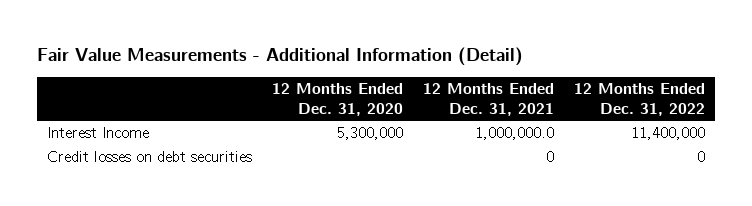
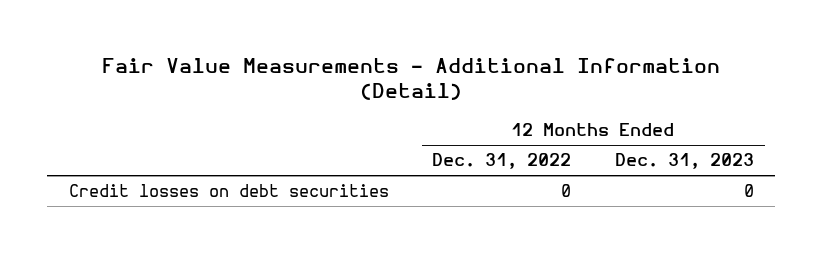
[271,83,403,116] 12 Months Ended Dec. 31, 2020 -> none
[422,83,554,116] 12 Months Ended Dec. 31, 2021 -> none
none -> [614,153,754,170] Dec. 31, 2023
[46,127,149,139] Interest Income -> none

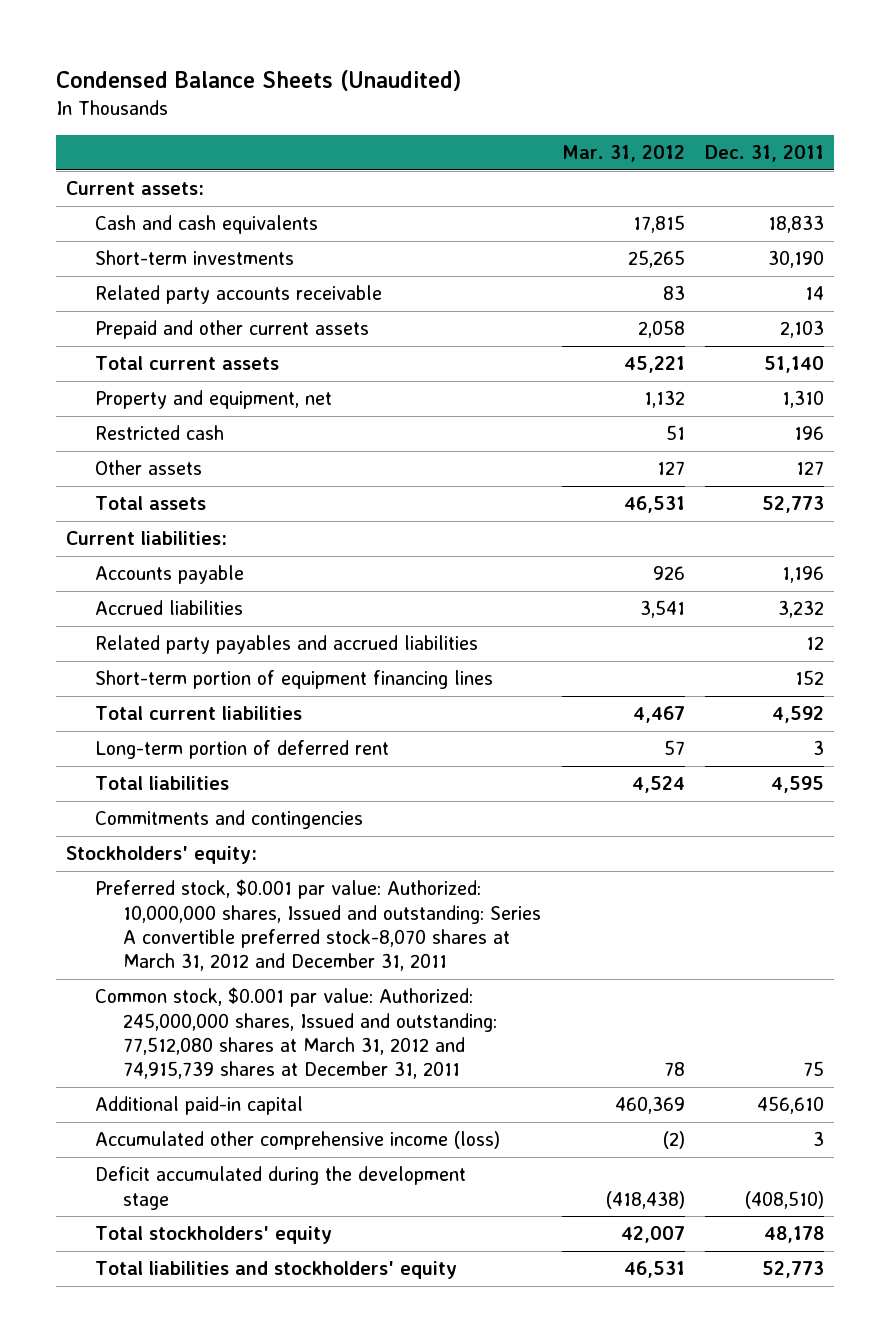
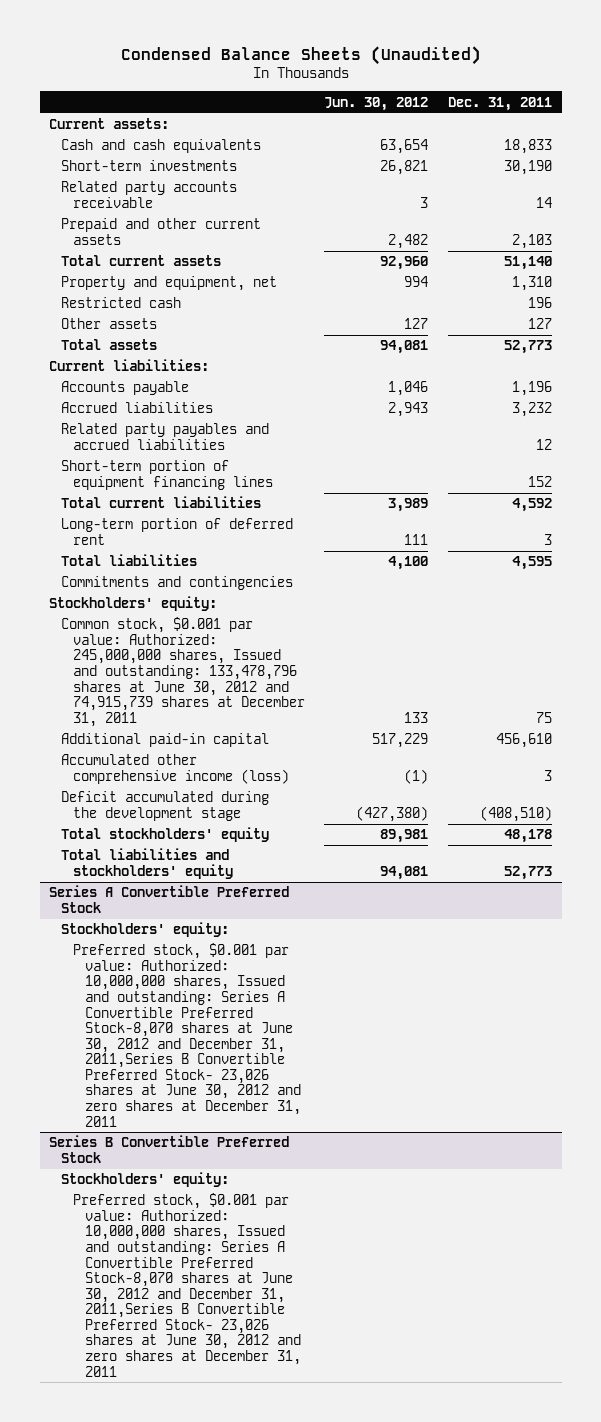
[561,145,685,163] Mar. 31, 2012 -> none
none -> [324,96,429,111] Jun. 30, 2012
[94,879,542,972] Preferred stock, $0.001 par value: Authorized: 10,000,000 shares, Issued and outstanding: Series A convertible preferred stock-8,070 shares at March 31, 2012 and December 31, 2011 -> none
[94,987,498,1080] Common stock, $0.001 par value: Authorized: 245,000,000 shares, Issued and outstanding: 77,512,080 shares at March 31, 2012 and 74,915,739 shares at December 31, 2011 -> [61,617,306,727] Common stock, $0.001 par value: Authorized: 245,000,000 shares, Issued and outstanding: 133,478,796 shares at June 30, 2012 and 74,915,739 shares at December 31, 2011
none -> [49,885,290,913] Series A Convertible Preferred Stock
none -> [61,922,230,938] Stockholders' equity:
none -> [73,943,301,1127] Preferred stock, $0.001 par value: Authorized: 10,000,000 shares, Issued and outstanding: Series A Convertible Preferred Stock-8,070 shares at June 30, 2012 and December 31, 2011,Series B Convertible Preferred Stock- 23,026 shares at June 30, 2012 and zero shares at December 31, 2011
none -> [49,1135,290,1163] Series B Convertible Preferred Stock
none -> [61,1172,230,1188] Stockholders' equity:
none -> [73,1193,301,1377] Preferred stock, $0.001 par value: Authorized: 10,000,000 shares, Issued and outstanding: Series A Convertible Preferred Stock-8,070 shares at June 30, 2012 and December 31, 2011,Series B Convertible Preferred Stock- 23,026 shares at June 30, 2012 and zero shares at December 31, 2011

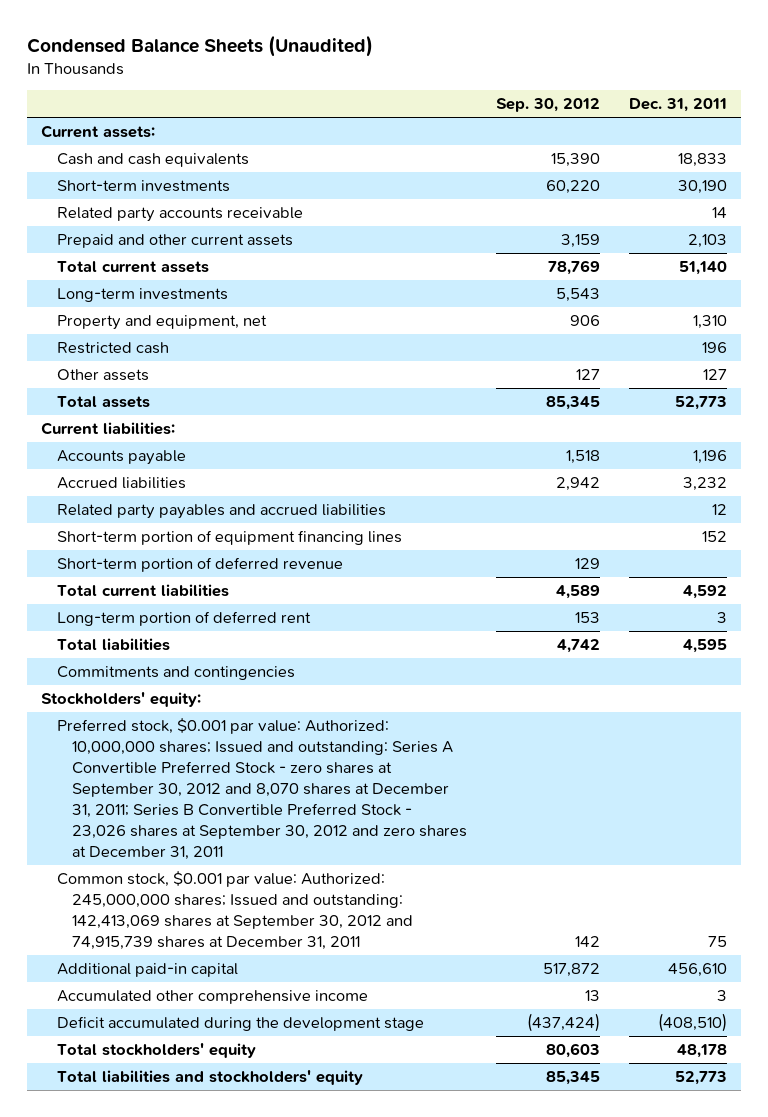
[324,96,429,111] Jun. 30, 2012 -> none
none -> [496,98,601,113] Sep. 30, 2012
none -> [56,288,228,303] Long-term investments
none -> [56,557,343,573] Short-term portion of deferred revenue
none -> [56,718,468,861] Preferred stock, $0.001 par value: Authorized: 10,000,000 shares; Issued and outstanding: Series A Convertible Preferred Stock - zero shares at September 30, 2012 and 8,070 shares at December 31, 2011; Series B Convertible Preferred Stock - 23,026 shares at September 30, 2012 and zero shares at December 31, 2011
[61,617,306,727] Common stock, $0.001 par value: Authorized: 245,000,000 shares, Issued and outstanding: 133,478,796 shares at June 30, 2012 and 74,915,739 shares at December 31, 2011 -> [56,871,414,951] Common stock, $0.001 par value: Authorized: 245,000,000 shares; Issued and outstanding: 142,413,069 shares at September 30, 2012 and 74,915,739 shares at December 31, 2011
[61,754,290,784] Accumulated other comprehensive income (loss) -> [56,990,368,1005] Accumulated other comprehensive income
[49,885,290,913] Series A Convertible Preferred Stock -> none
[61,922,230,938] Stockholders' equity: -> none
[73,943,301,1127] Preferred stock, $0.001 par value: Authorized: 10,000,000 shares, Issued and outstanding: Series A Convertible Preferred Stock-8,070 shares at June 30, 2012 and December 31, 2011,Series B Convertible Preferred Stock- 23,026 shares at June 30, 2012 and zero shares at December 31, 2011 -> none
[49,1135,290,1163] Series B Convertible Preferred Stock -> none
[61,1172,230,1188] Stockholders' equity: -> none
[73,1193,301,1377] Preferred stock, $0.001 par value: Authorized: 10,000,000 shares, Issued and outstanding: Series A Convertible Preferred Stock-8,070 shares at June 30, 2012 and December 31, 2011,Series B Convertible Preferred Stock- 23,026 shares at June 30, 2012 and zero shares at December 31, 2011 -> none

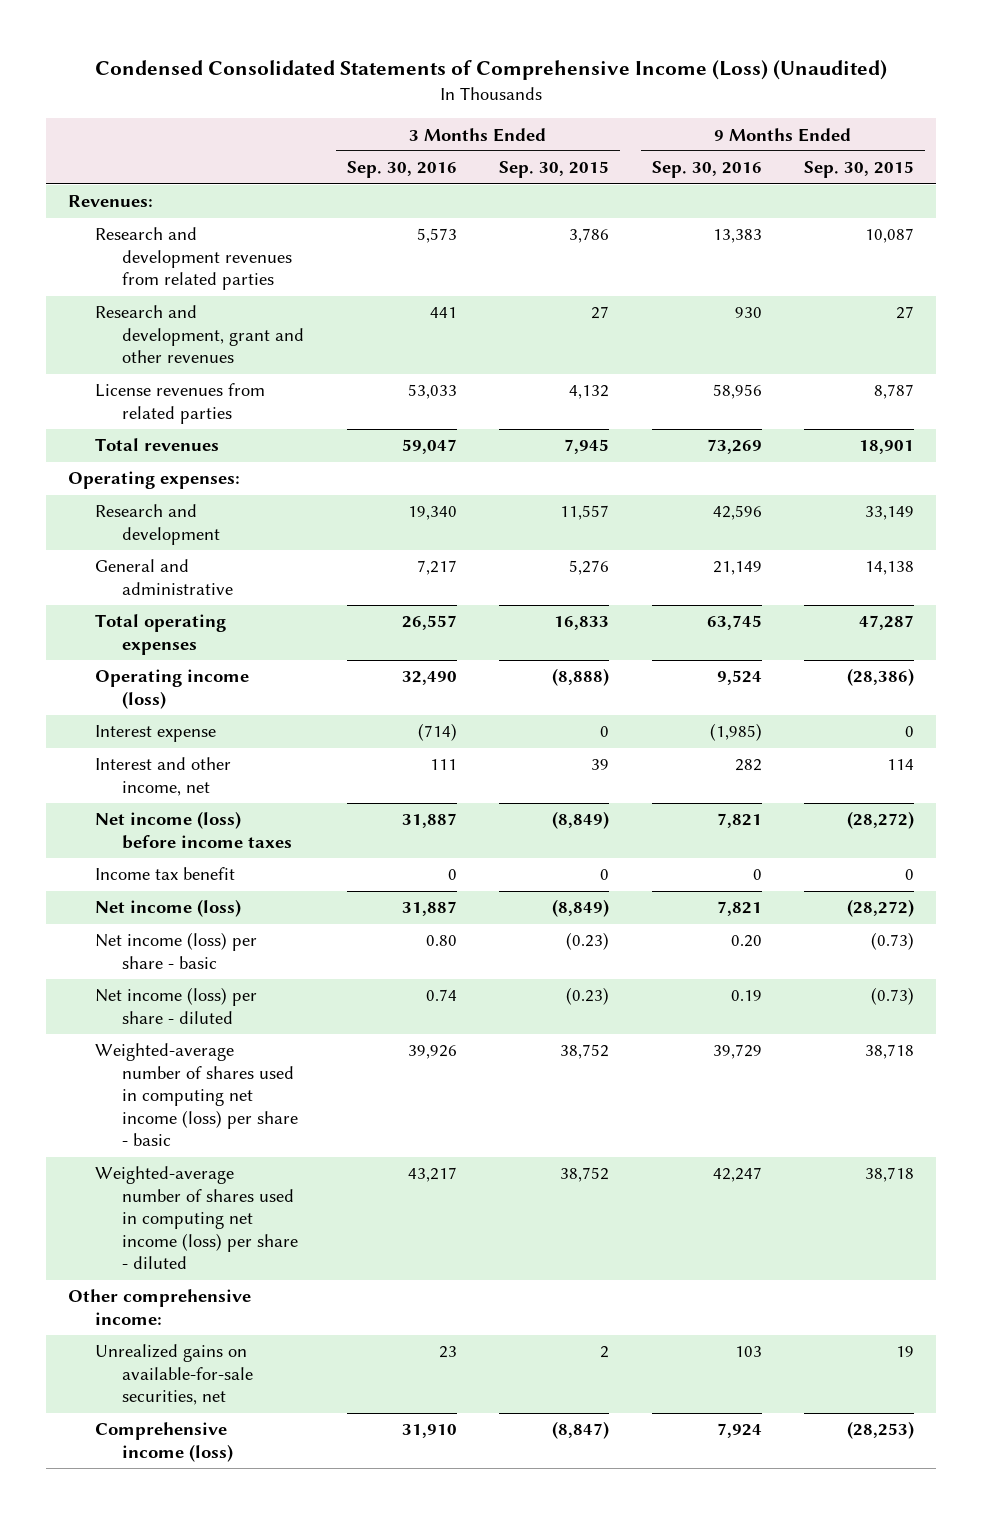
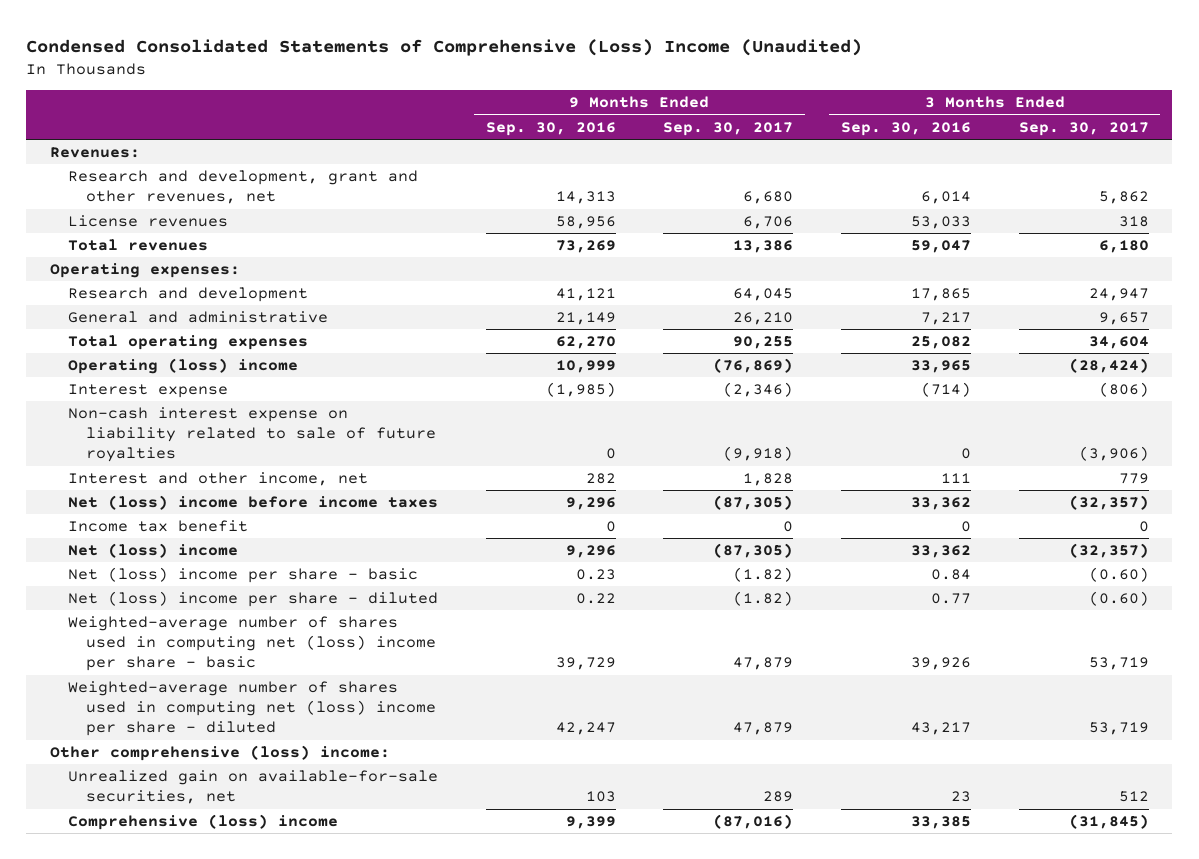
[94,59,887,80] Condensed Consolidated Statements of Comprehensive Income (Loss) (Unaudited) -> [26,38,863,56] Condensed Consolidated Statements of Comprehensive (Loss) Income (Unaudited)
[499,161,610,179] Sep. 30, 2015 -> none
[804,161,915,179] Sep. 30, 2015 -> none
none -> [663,121,794,136] Sep. 30, 2017
none -> [1018,121,1149,136] Sep. 30, 2017
[94,227,293,291] Research and development revenues from related parties -> none
[94,305,305,364] Research and development, grant and other revenues -> [67,170,418,205] Research and development, grant and other revenues, net
[429,307,457,319] 441 -> [920,191,971,205] 6,014
[734,307,762,319] 930 -> [555,191,616,205] 14,313
[94,383,265,424] License revenues from related parties -> [67,215,228,228] License revenues
[407,506,457,521] 19,340 -> [910,288,971,302] 17,865
[712,505,762,521] 42,596 -> [555,288,616,302] 41,121
[401,615,457,631] 26,557 -> [910,336,971,350] 25,082
[706,615,762,631] 63,745 -> [555,336,616,350] 62,270
[94,669,249,709] Operating income (loss) -> [67,358,298,375] Operating (loss) income
[401,671,457,686] 32,490 -> [910,360,971,374] 33,965
[716,670,762,686] 9,524 -> [555,360,616,374] 10,999
none -> [67,407,436,463] Non-cash interest expense on liability related to sale of future royalties
[94,811,293,849] Net income (loss) before income taxes -> [67,495,438,511] Net (loss) income before income taxes
[401,813,457,829] 31,887 -> [910,497,971,511] 33,362
[716,813,762,829] 7,821 -> [565,497,616,511] 9,296
[94,899,241,918] Net income (loss) -> [67,543,238,559] Net (loss) income
[401,901,457,917] 31,887 -> [910,545,971,559] 33,362
[716,901,762,917] 7,821 -> [565,545,616,559] 9,296
[94,932,257,969] Net income (loss) per share - basic -> [67,567,418,584] Net (loss) income per share - basic
[425,935,457,947] 0.80 -> [930,569,971,581] 0.84
[730,935,762,948] 0.20 -> [575,569,616,581] 0.23
[94,987,257,1024] Net income (loss) per share - diluted -> [67,591,438,608] Net (loss) income per share - diluted
[425,989,457,1002] 0.74 -> [930,593,971,605] 0.77
[730,990,762,1002] 0.19 -> [575,593,616,605] 0.22
[94,1043,299,1147] Weighted-average number of shares used in computing net income (loss) per share - basic -> [67,616,436,672] Weighted-average number of shares used in computing net (loss) income per share - basic
[94,1166,299,1270] Weighted-average number of shares used in computing net income (loss) per share - diluted -> [67,681,436,737] Weighted-average number of shares used in computing net (loss) income per share - diluted
[67,1289,251,1325] Other comprehensive income: -> [50,745,391,762] Other comprehensive (loss) income:
[94,1344,254,1406] Unrealized gains on available-for-sale securities, net -> [67,770,438,805] Unrealized gain on available-for-sale securities, net
[94,1422,234,1462] Comprehensive income (loss) -> [67,814,338,831] Comprehensive (loss) income
[401,1424,457,1439] 31,910 -> [910,816,971,830] 33,385
[716,1423,762,1439] 7,924 -> [565,816,616,830] 9,399

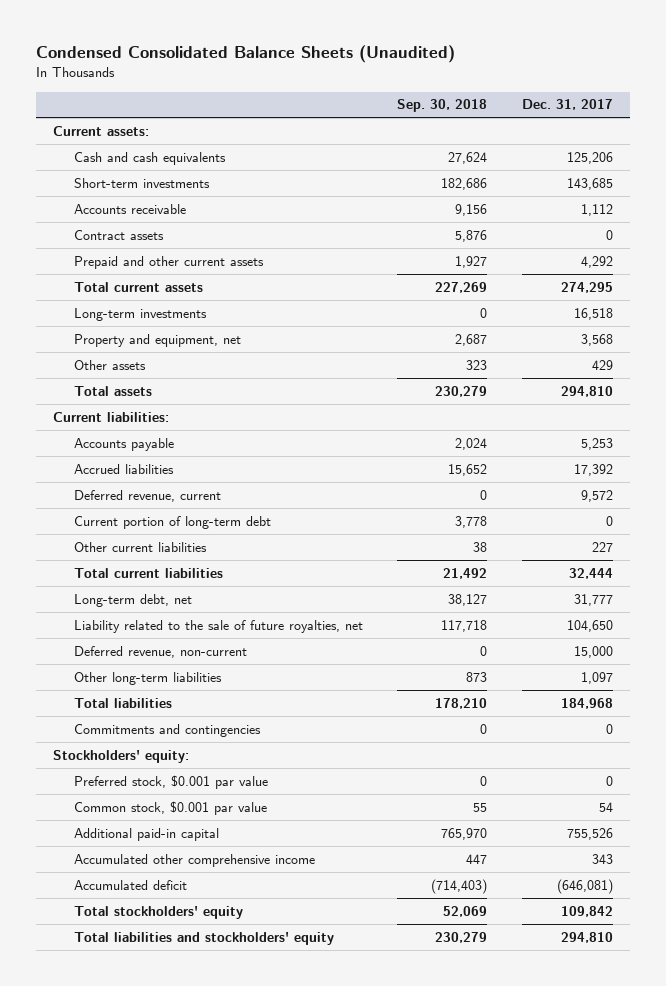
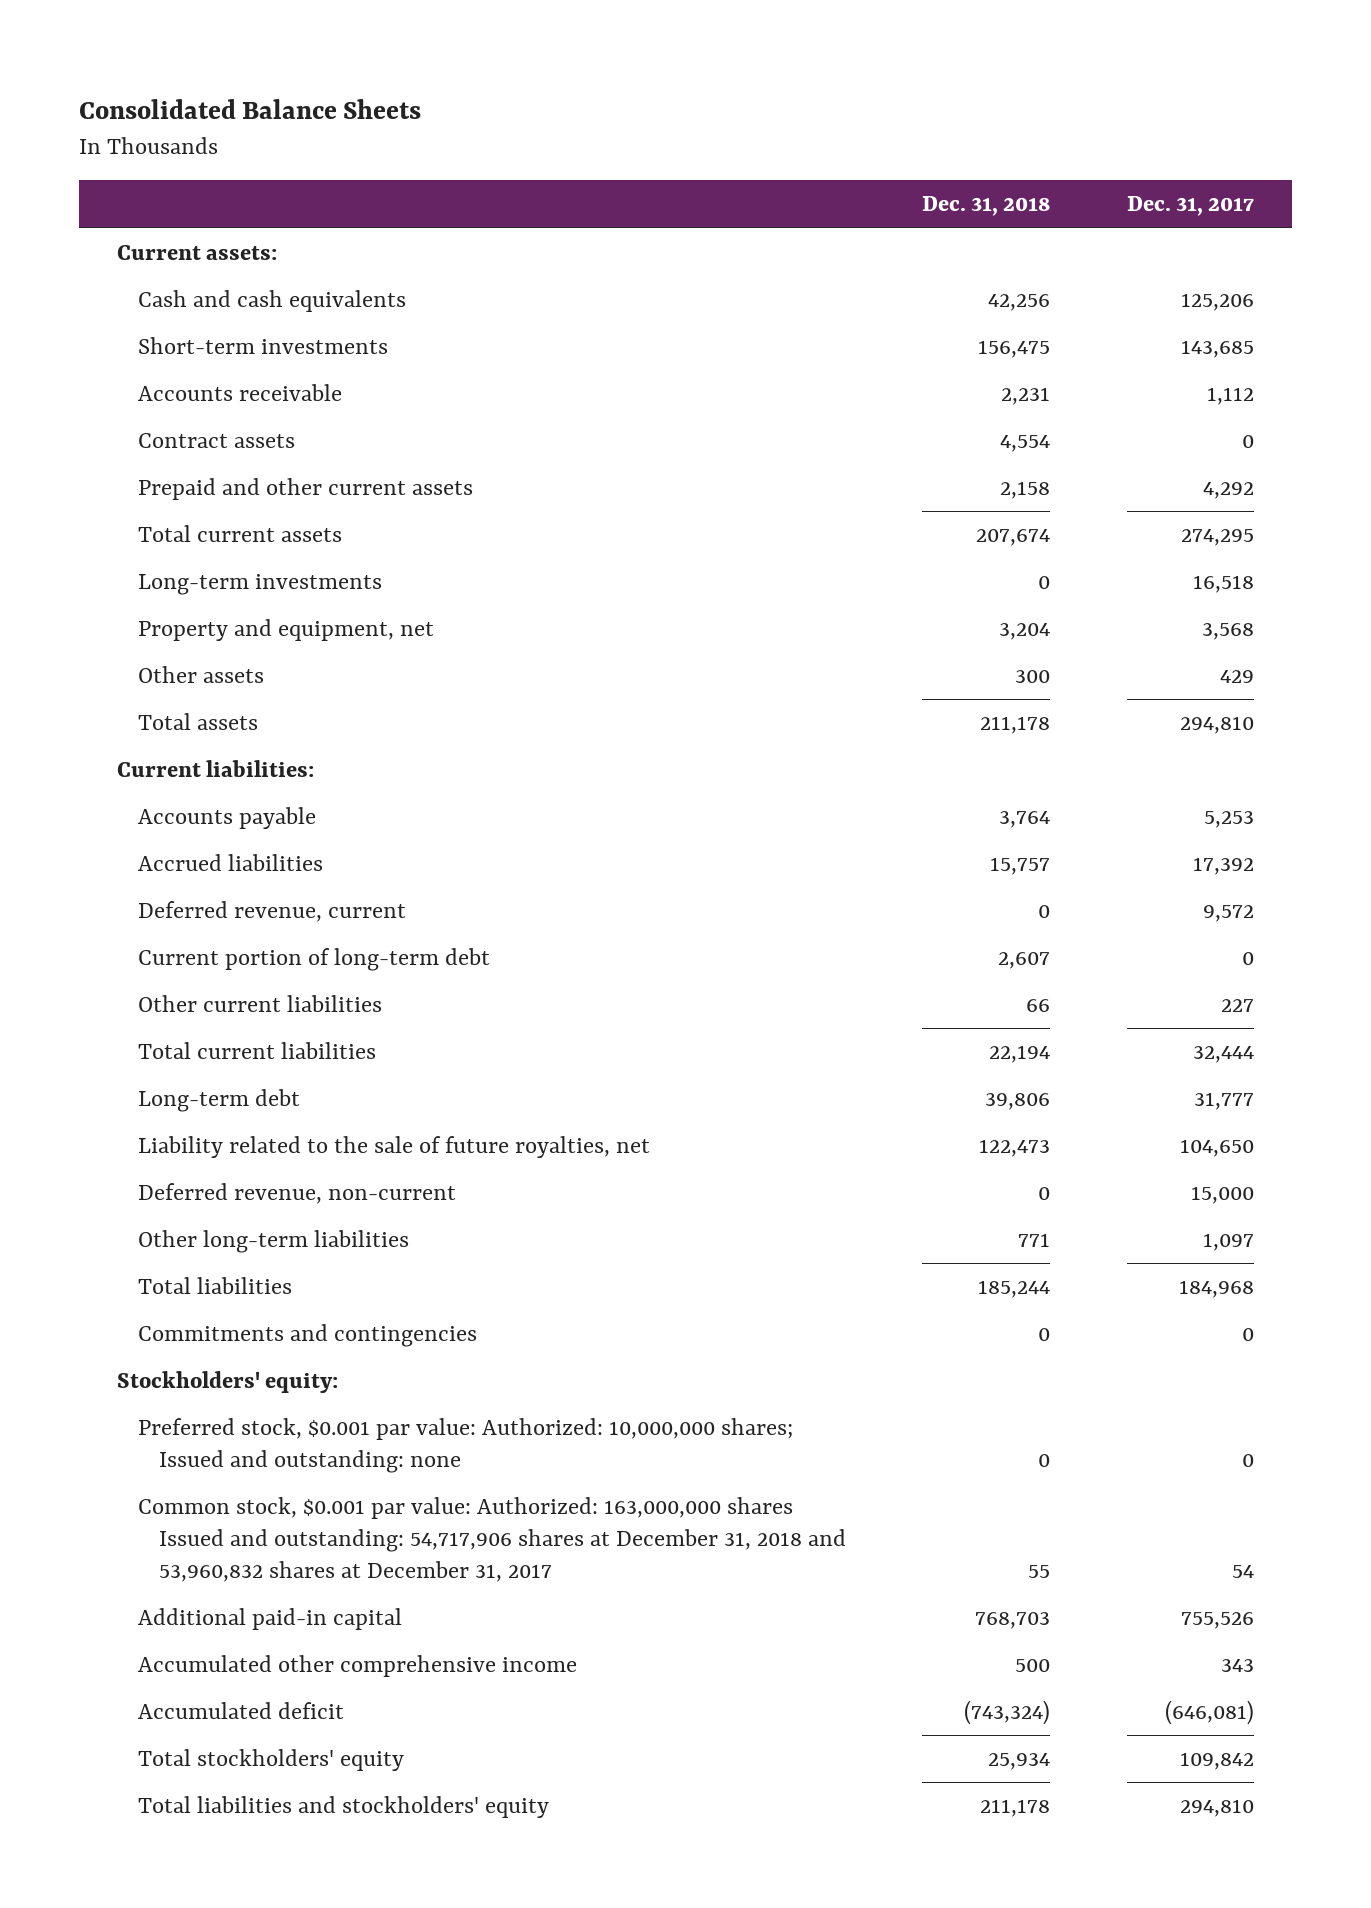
[36,45,456,64] Condensed Consolidated Balance Sheets (Unaudited) -> [78,99,421,120] Consolidated Balance Sheets
[397,99,488,113] Sep. 30, 2018 -> none
none -> [922,196,1051,217] Dec. 31, 2018
[74,593,193,607] Long-term debt, net -> [137,1089,300,1113] Long-term debt
[74,774,269,789] Preferred stock, $0.001 par value -> [137,1418,793,1473] Preferred stock, $0.001 par value: Authorized: 10,000,000 shares; Issued and outstanding: none
[74,800,268,815] Common stock, $0.001 par value -> [137,1497,847,1582] Common stock, $0.001 par value: Authorized: 163,000,000 shares Issued and outstanding: 54,717,906 shares at December 31, 2018 and 53,960,832 shares at December 31, 2017

